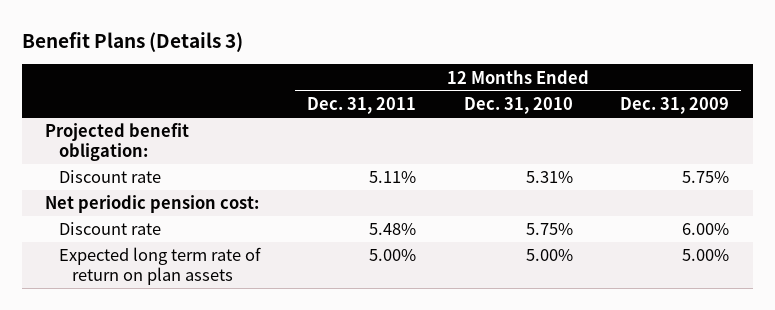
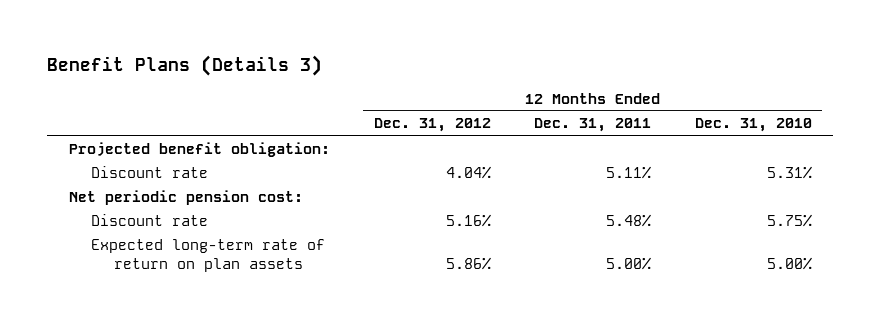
[620,97,730,115] Dec. 31, 2009 -> none
none -> [373,118,491,133] Dec. 31, 2012
[58,247,261,286] Expected long term rate of return on plan assets -> [91,238,326,273] Expected long-term rate of return on plan assets

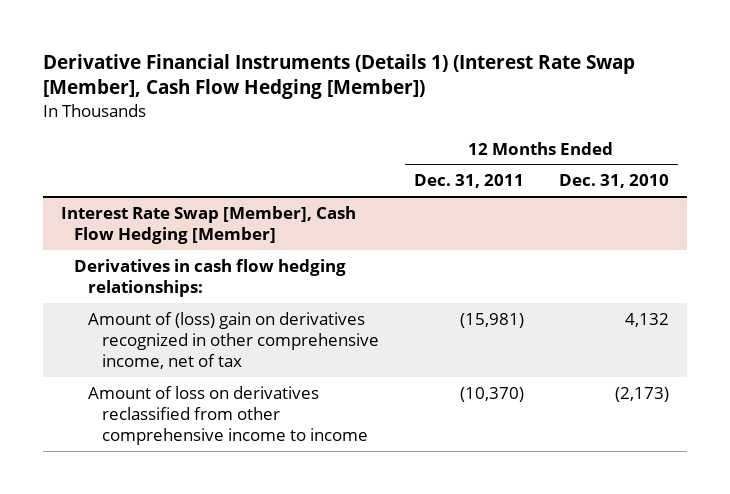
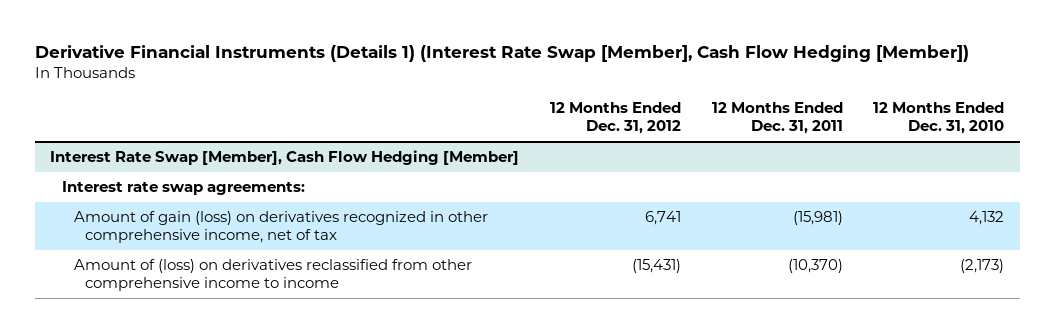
none -> [549,102,681,135] 12 Months Ended Dec. 31, 2012
[74,258,347,297] Derivatives in cash flow hedging relationships: -> [61,181,305,196] Interest rate swap agreements:
[88,311,379,369] Amount of (loss) gain on derivatives recognized in other comprehensive income, net of tax -> [73,211,488,244] Amount of gain (loss) on derivatives recognized in other comprehensive income, net of tax
[88,385,368,445] Amount of loss on derivatives reclassified from other comprehensive income to income -> [73,259,472,292] Amount of (loss) on derivatives reclassified from other comprehensive income to income

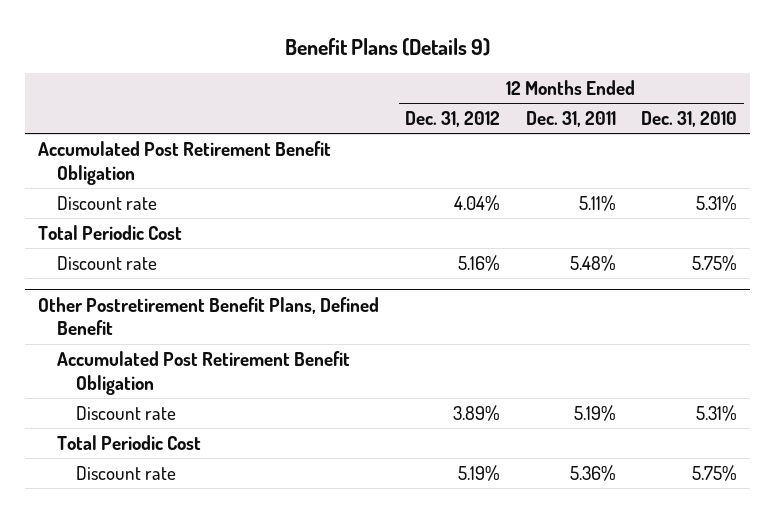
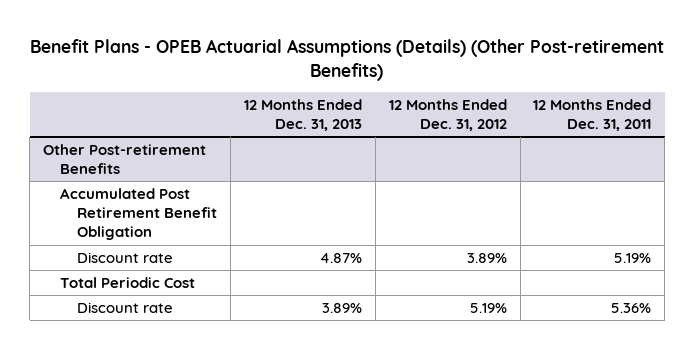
[284,37,490,56] Benefit Plans (Details 9) -> [30,39,665,81] Benefit Plans - OPEB Actuarial Assumptions (Details) (Other Post-retirement Benefits)
[641,111,738,128] Dec. 31, 2010 -> none
none -> [243,99,362,132] 12 Months Ended Dec. 31, 2013
[38,140,332,185] Accumulated Post Retirement Benefit Obligation -> none
[57,195,158,210] Discount rate -> none
[38,224,183,240] Total Periodic Cost -> none
[57,255,158,270] Discount rate -> none
[38,296,380,336] Other Postretirement Benefit Plans, Defined Benefit -> none
none -> [42,143,206,175] Other Post-retirement Benefits

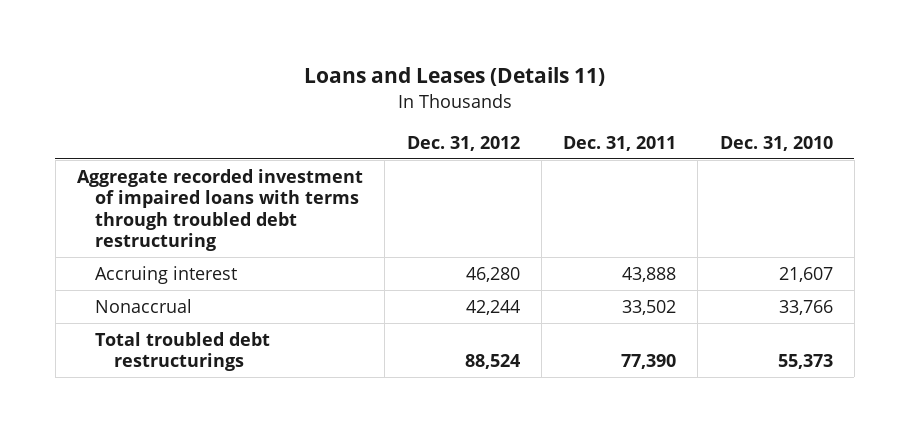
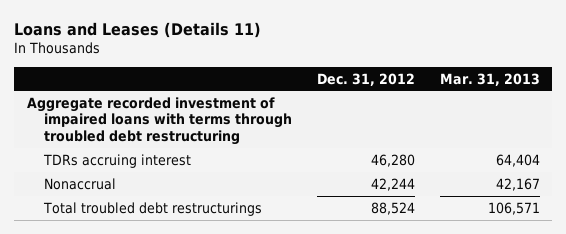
[563,135,677,151] Dec. 31, 2011 -> none
[719,135,833,151] Dec. 31, 2010 -> none
none -> [439,72,540,86] Mar. 31, 2013
[95,265,238,284] Accruing interest -> [43,153,192,168] TDRs accruing interest

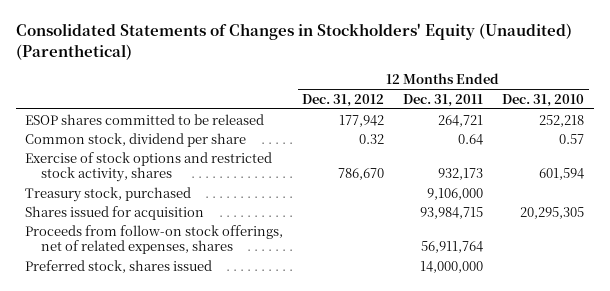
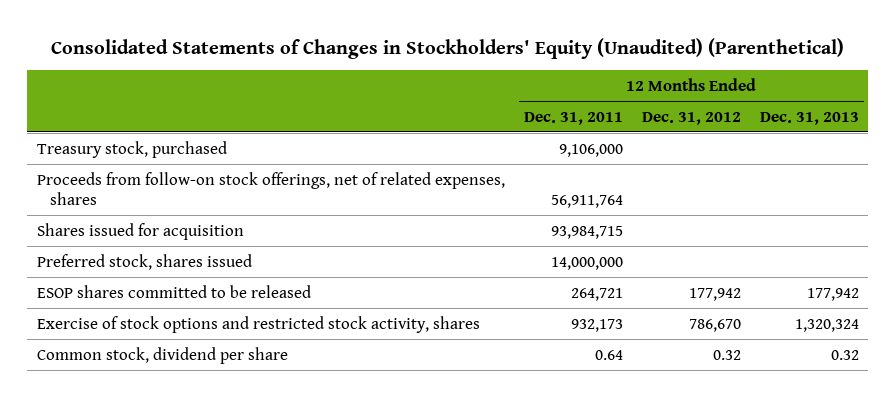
[502,93,585,107] Dec. 31, 2010 -> none
none -> [759,111,859,125] Dec. 31, 2013
[25,205,205,220] Shares issued for acquisition -> [36,222,244,240] Shares issued for acquisition
[25,113,265,125] ESOP shares committed to be released -> [36,284,311,298] ESOP shares committed to be released
[25,151,273,183] Exercise of stock options and restricted stock activity, shares -> [36,315,480,333] Exercise of stock options and restricted stock activity, shares
[25,132,247,147] Common stock, dividend per share -> [36,346,288,364] Common stock, dividend per share

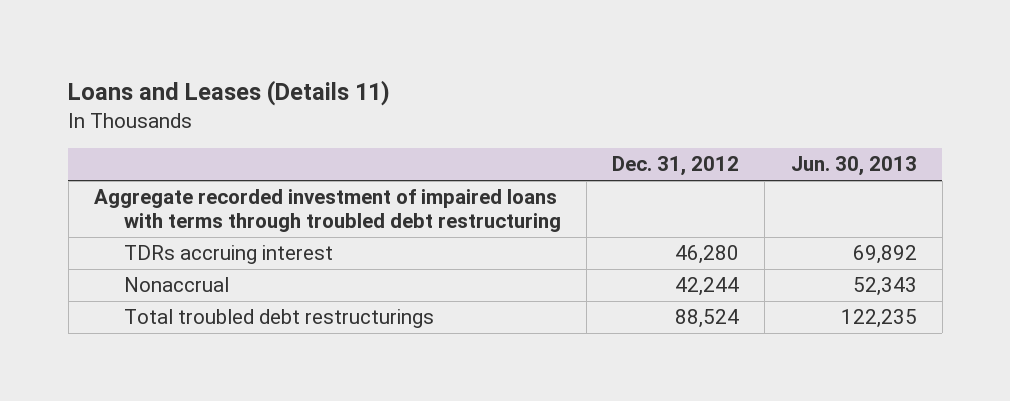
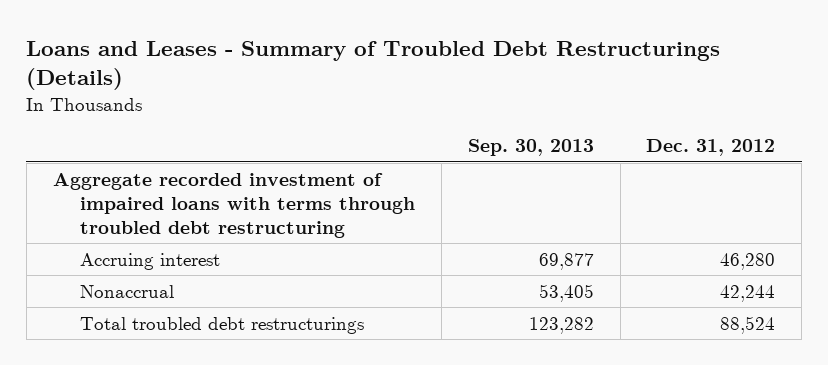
[68,79,391,106] Loans and Leases (Details 11) -> [26,40,721,91] Loans and Leases - Summary of Troubled Debt Restructurings (Details)
[790,156,917,177] Jun. 30, 2013 -> none
none -> [467,139,594,157] Sep. 30, 2013
[123,245,333,265] TDRs accruing interest -> [79,252,220,270] Accruing interest

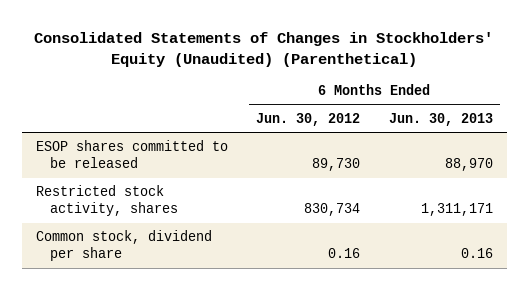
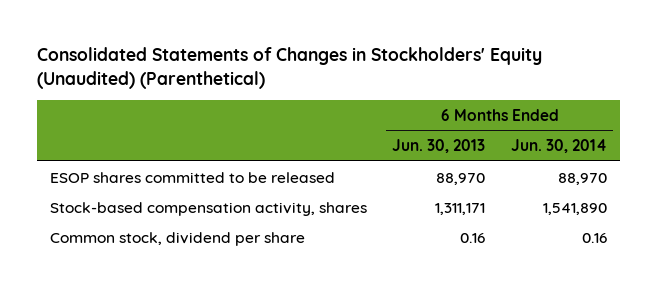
[256,112,361,126] Jun. 30, 2012 -> none
none -> [510,138,607,153] Jun. 30, 2014
[36,185,179,217] Restricted stock activity, shares -> [50,201,368,216] Stock-based compensation activity, shares

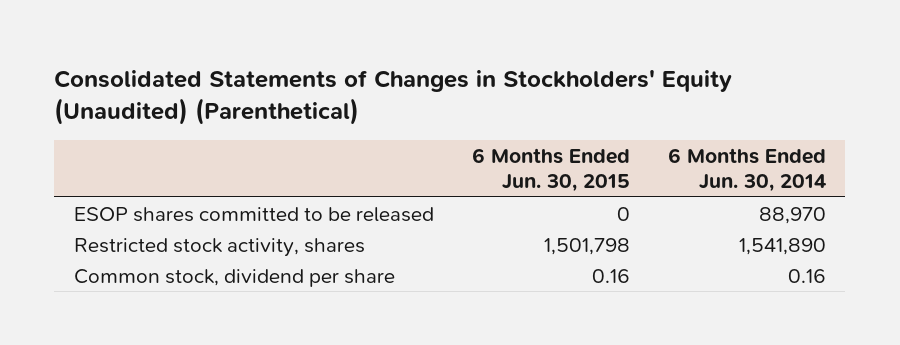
[392,138,486,153] Jun. 30, 2013 -> none
none -> [471,147,630,193] 6 Months Ended Jun. 30, 2015
[50,201,368,216] Stock-based compensation activity, shares -> [73,237,365,257] Restricted stock activity, shares

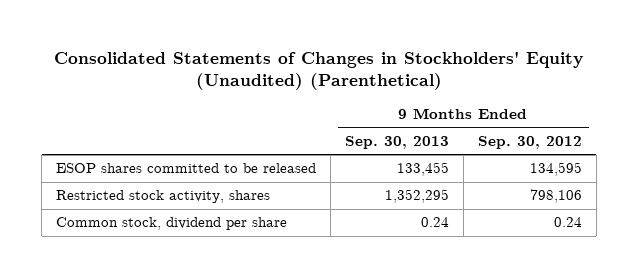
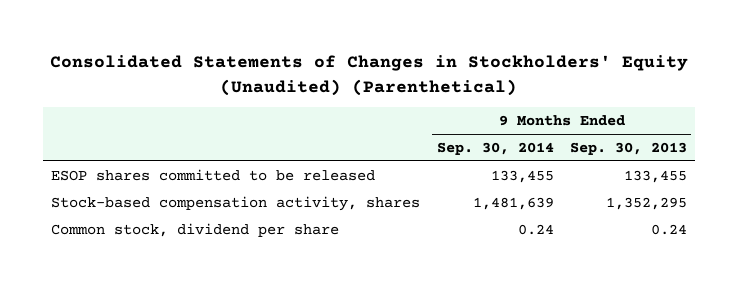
[477,135,582,149] Sep. 30, 2012 -> none
none -> [436,141,554,155] Sep. 30, 2014
[56,190,271,204] Restricted stock activity, shares -> [51,195,421,211] Stock-based compensation activity, shares

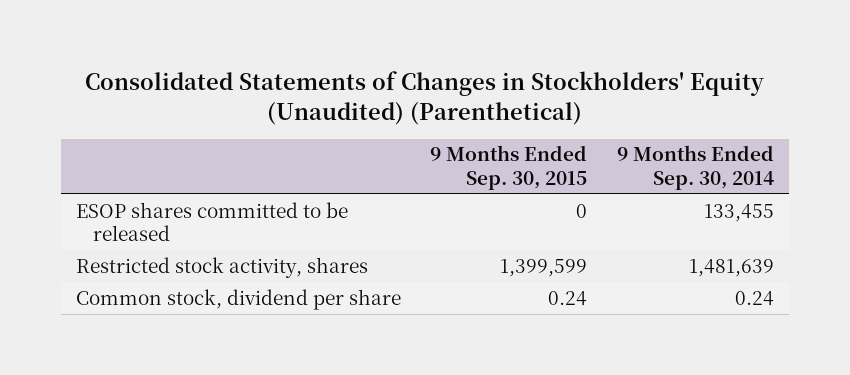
[569,141,687,155] Sep. 30, 2013 -> none
none -> [430,145,588,190] 9 Months Ended Sep. 30, 2015
[51,195,421,211] Stock-based compensation activity, shares -> [75,256,368,278] Restricted stock activity, shares

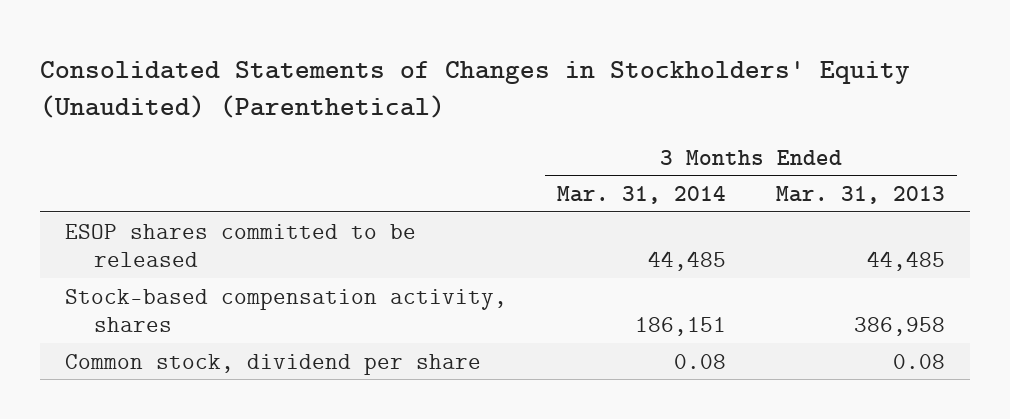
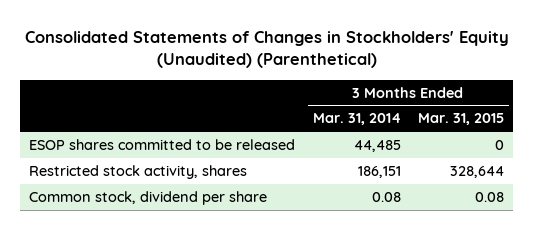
[775,186,945,205] Mar. 31, 2013 -> none
none -> [418,113,505,126] Mar. 31, 2015
[65,288,508,333] Stock-based compensation activity, shares -> [29,165,248,180] Restricted stock activity, shares

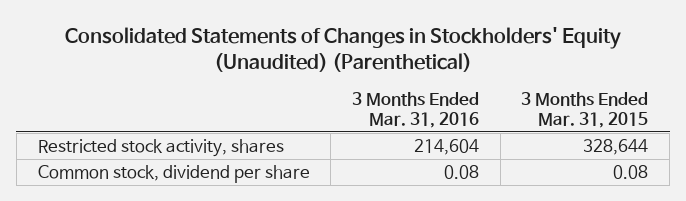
[312,113,401,126] Mar. 31, 2014 -> none
none -> [351,92,479,128] 3 Months Ended Mar. 31, 2016
[29,139,296,151] ESOP shares committed to be released -> none

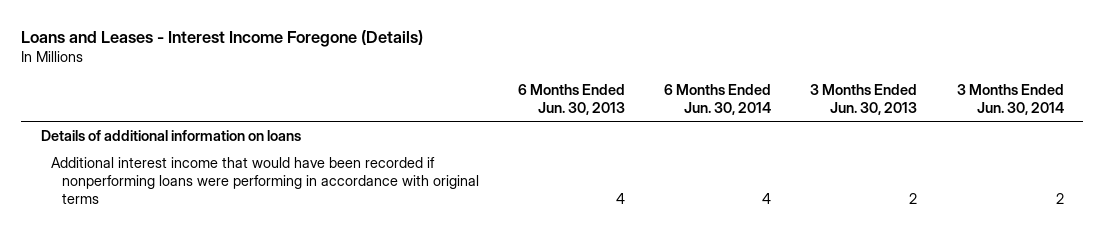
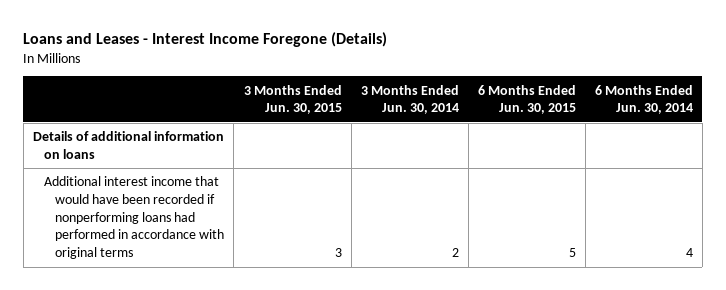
[517,84,625,116] 6 Months Ended Jun. 30, 2013 -> none
[810,84,918,116] 3 Months Ended Jun. 30, 2013 -> none
none -> [243,84,342,115] 3 Months Ended Jun. 30, 2015
none -> [477,84,576,115] 6 Months Ended Jun. 30, 2015
[51,156,479,204] Additional interest income that would have been recorded if nonperforming loans were performing in accordance with original terms -> [44,176,225,260] Additional interest income that would have been recorded if nonperforming loans had performed in accordance with original terms

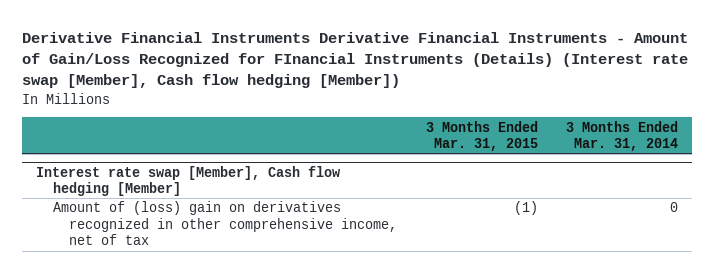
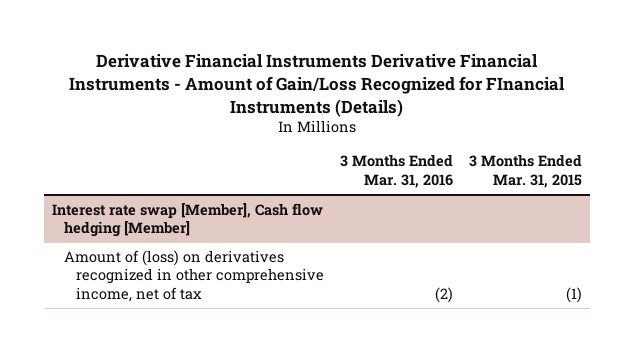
[22,32,689,89] Derivative Financial Instruments Derivative Financial Instruments - Amount of Gain/Loss Recognized for FInancial Instruments (Details) (Interest rate swap [Member], Cash flow hedging [Member]) -> [69,54,566,117] Derivative Financial Instruments Derivative Financial Instruments - Amount of Gain/Loss Recognized for FInancial Instruments (Details)
[566,120,679,152] 3 Months Ended Mar. 31, 2014 -> none
none -> [339,154,453,189] 3 Months Ended Mar. 31, 2016
[52,201,397,246] Amount of (loss) gain on derivatives recognized in other comprehensive income, net of tax -> [64,249,324,303] Amount of (loss) on derivatives recognized in other comprehensive income, net of tax

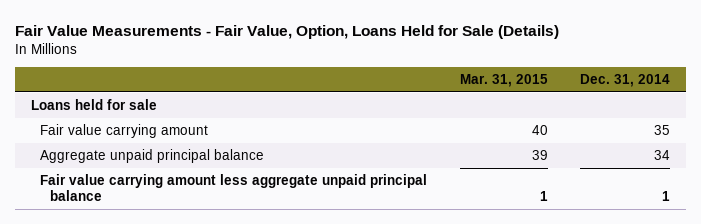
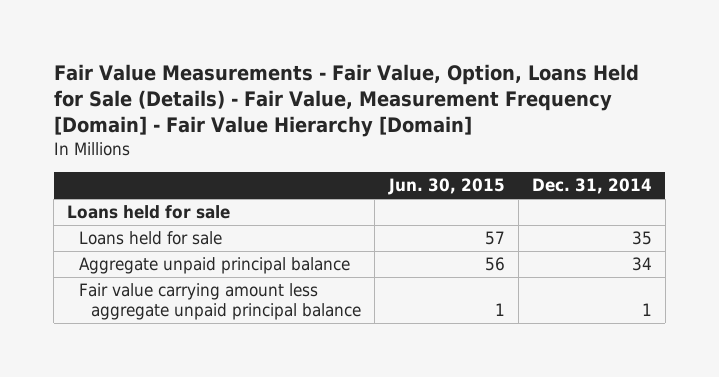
[14,24,559,39] Fair Value Measurements - Fair Value, Option, Loans Held for Sale (Details) -> [53,63,639,138] Fair Value Measurements - Fair Value, Option, Loans Held for Sale (Details) - Fair Value, Measurement Frequency [Domain] - Fair Value Hierarchy [Domain]
[459,73,548,87] Mar. 31, 2015 -> none
none -> [387,178,505,196] Jun. 30, 2015
[40,124,209,139] Fair value carrying amount -> [79,231,223,246] Loans held for sale

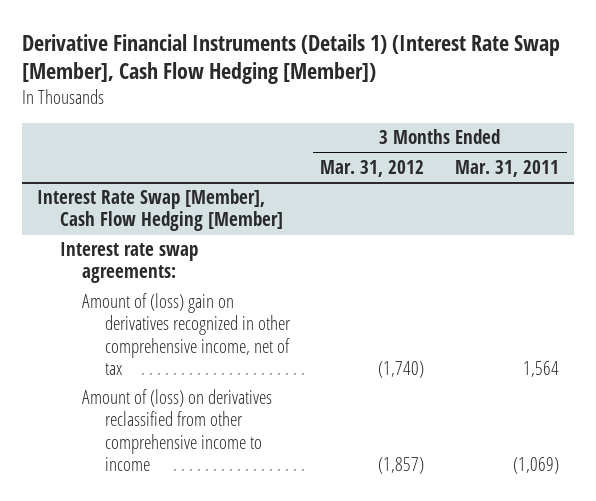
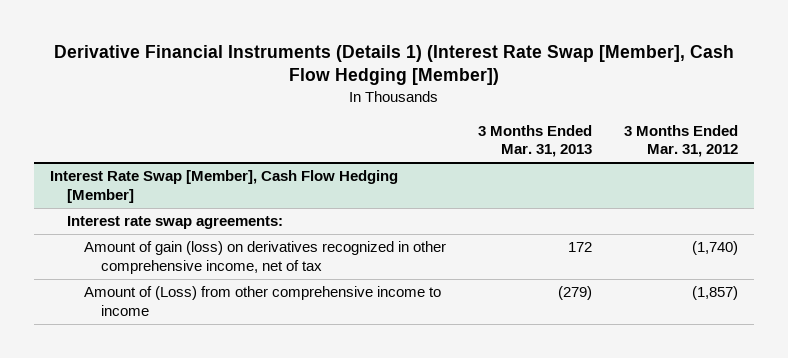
[455,159,560,177] Mar. 31, 2011 -> none
none -> [478,124,593,158] 3 Months Ended Mar. 31, 2013
[82,293,291,375] Amount of (loss) gain on derivatives recognized in other comprehensive income, net of tax -> [84,241,447,274] Amount of gain (loss) on derivatives recognized in other comprehensive income, net of tax
[82,389,273,471] Amount of (loss) on derivatives reclassified from other comprehensive income to income -> [84,286,442,316] Amount of (Loss) from other comprehensive income to income

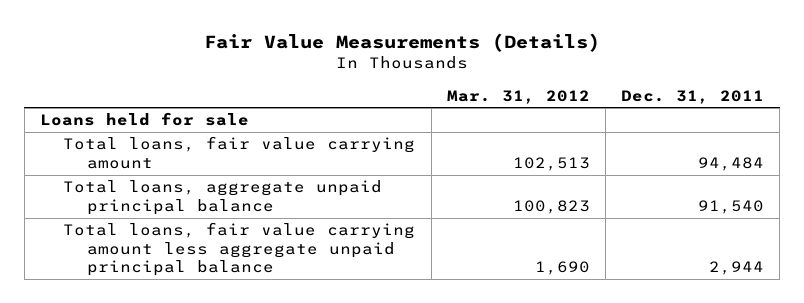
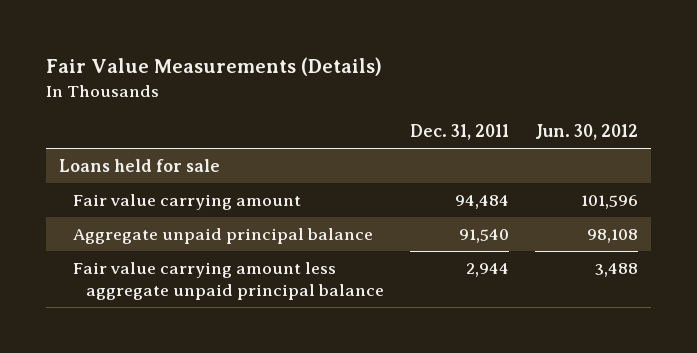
[446,89,590,104] Mar. 31, 2012 -> none
none -> [535,124,639,141] Jun. 30, 2012
[63,136,416,169] Total loans, fair value carrying amount -> [72,194,301,211] Fair value carrying amount
[63,180,383,215] Total loans, aggregate unpaid principal balance -> [72,228,373,245] Aggregate unpaid principal balance
[63,222,416,277] Total loans, fair value carrying amount less aggregate unpaid principal balance -> [72,262,385,301] Fair value carrying amount less aggregate unpaid principal balance

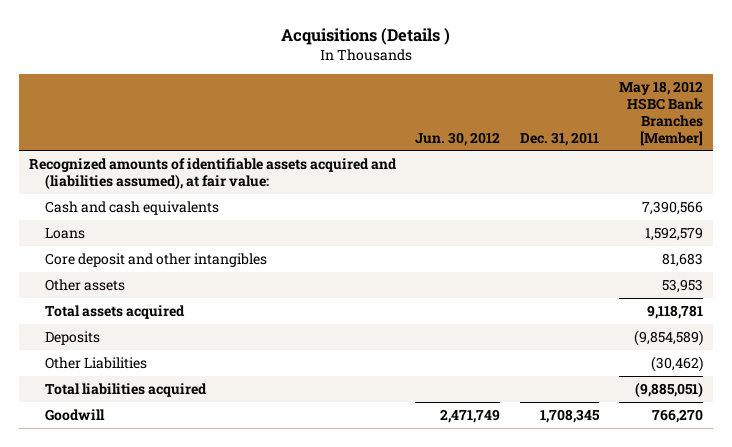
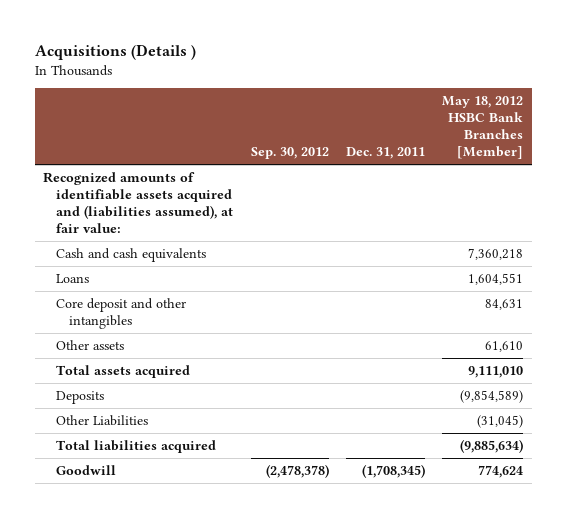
[415,131,501,146] Jun. 30, 2012 -> none
none -> [250,147,329,160] Sep. 30, 2012
[641,200,703,215] 7,390,566 -> [468,247,524,260] 7,360,218
[644,226,703,241] 1,592,579 -> [468,272,524,285] 1,604,551
[661,252,703,267] 81,683 -> [485,298,524,310] 84,631
[661,278,703,293] 53,953 -> [485,340,524,352] 61,610
[646,304,703,319] 9,118,781 -> [468,365,524,378] 9,111,010
[650,355,703,372] (30,462) -> [477,414,524,428] (31,045)
[634,381,703,398] (9,885,051) -> [460,438,524,453] (9,885,634)
[540,408,601,423] 1,708,345 -> [362,463,426,478] (1,708,345)
[651,408,703,423] 766,270 -> [478,464,524,478] 774,624

